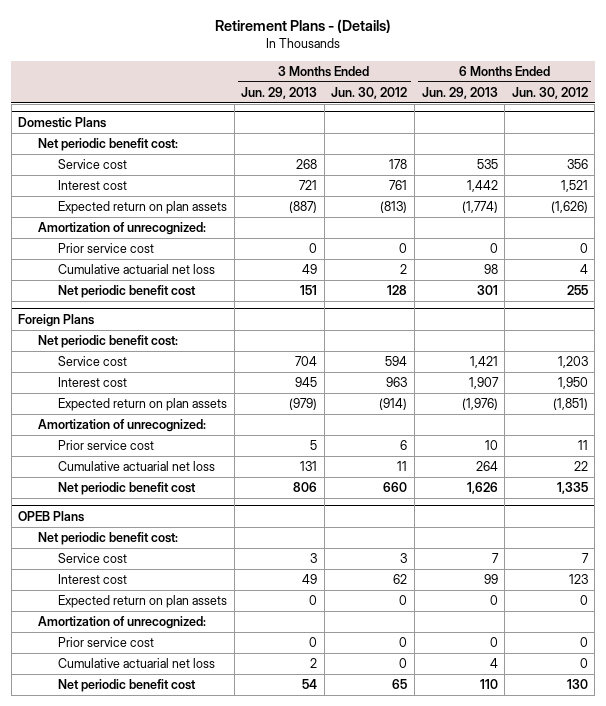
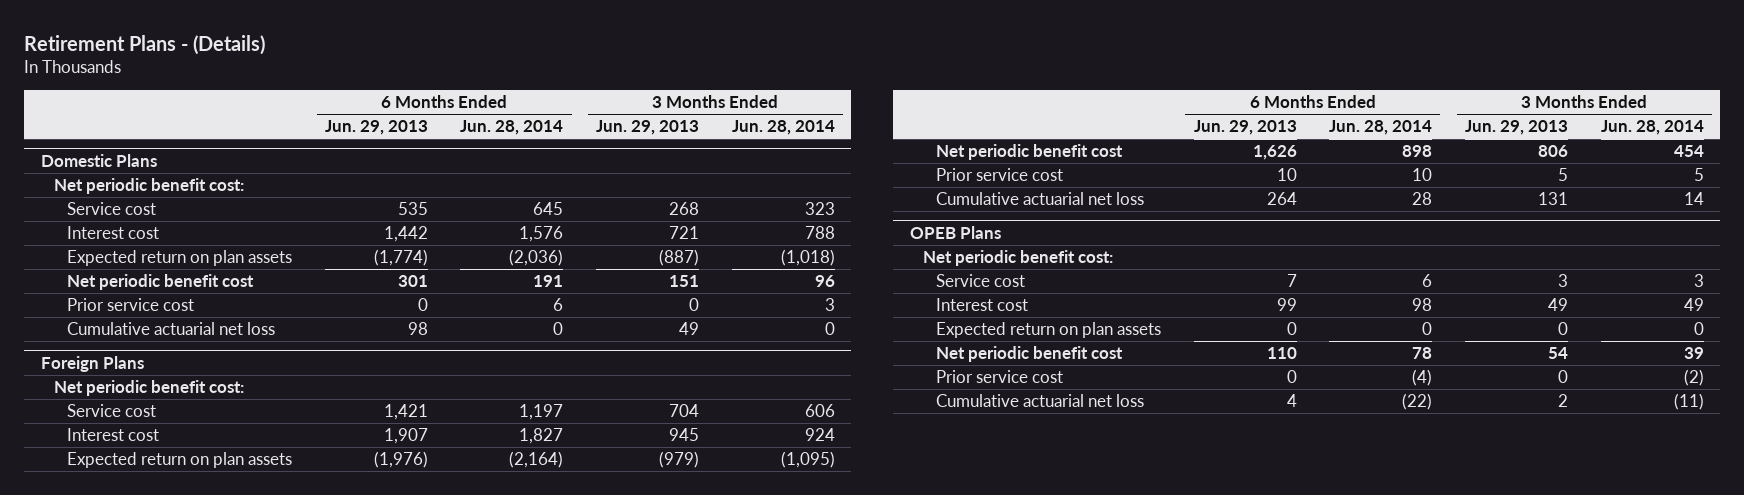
[331,86,408,99] Jun. 30, 2012 -> none
[511,86,588,99] Jun. 30, 2012 -> none
none -> [460,120,564,136] Jun. 28, 2014
none -> [731,120,835,136] Jun. 28, 2014
[38,222,207,236] Amortization of unrecognized: -> none
[58,285,197,299] Net periodic benefit cost -> [67,274,255,291] Net periodic benefit cost
[38,419,207,433] Amortization of unrecognized: -> none
[58,482,197,496] Net periodic benefit cost -> [935,144,1123,161] Net periodic benefit cost
[38,616,207,630] Amortization of unrecognized: -> none
[58,679,197,693] Net periodic benefit cost -> [935,346,1123,363] Net periodic benefit cost

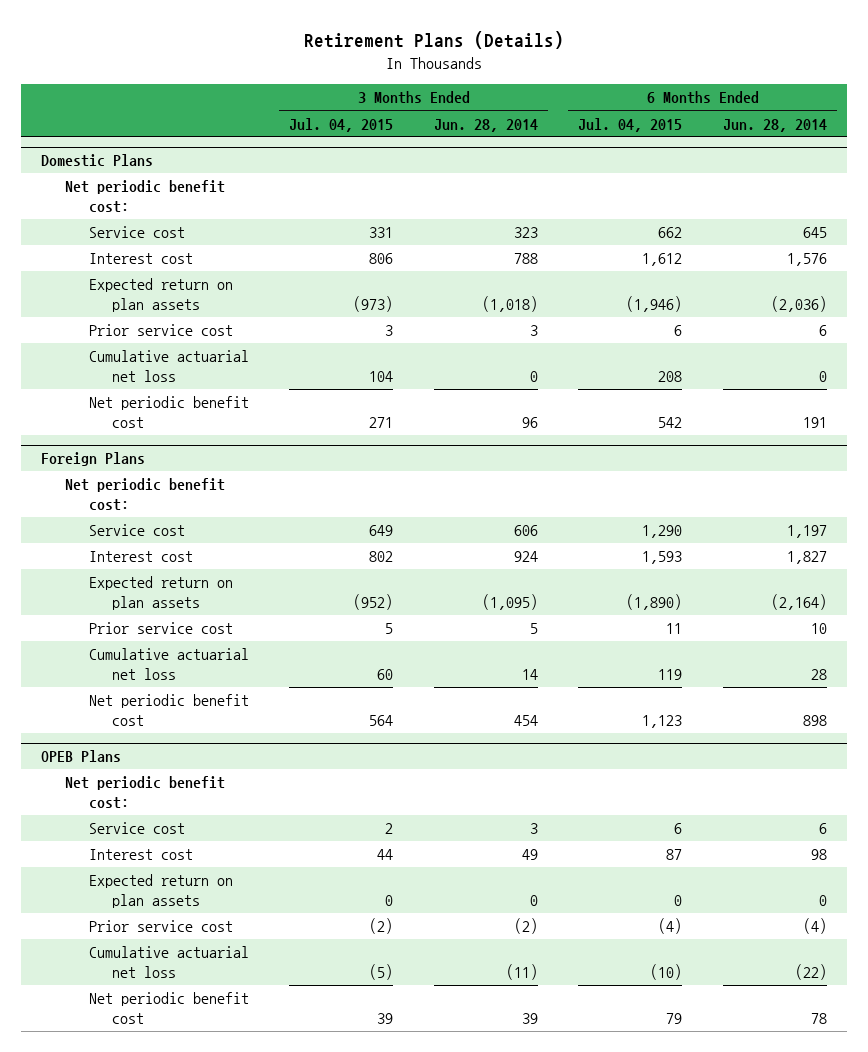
[24,34,266,55] Retirement Plans - (Details) -> [304,30,565,49] Retirement Plans (Details)
[324,120,428,136] Jun. 29, 2013 -> none
[596,120,700,136] Jun. 29, 2013 -> none
none -> [289,117,394,132] Jul. 04, 2015
none -> [578,117,683,132] Jul. 04, 2015
[67,274,255,291] Net periodic benefit cost -> [88,396,249,429] Net periodic benefit cost
[935,144,1123,161] Net periodic benefit cost -> [88,694,249,727] Net periodic benefit cost
[935,346,1123,363] Net periodic benefit cost -> [88,992,249,1025] Net periodic benefit cost

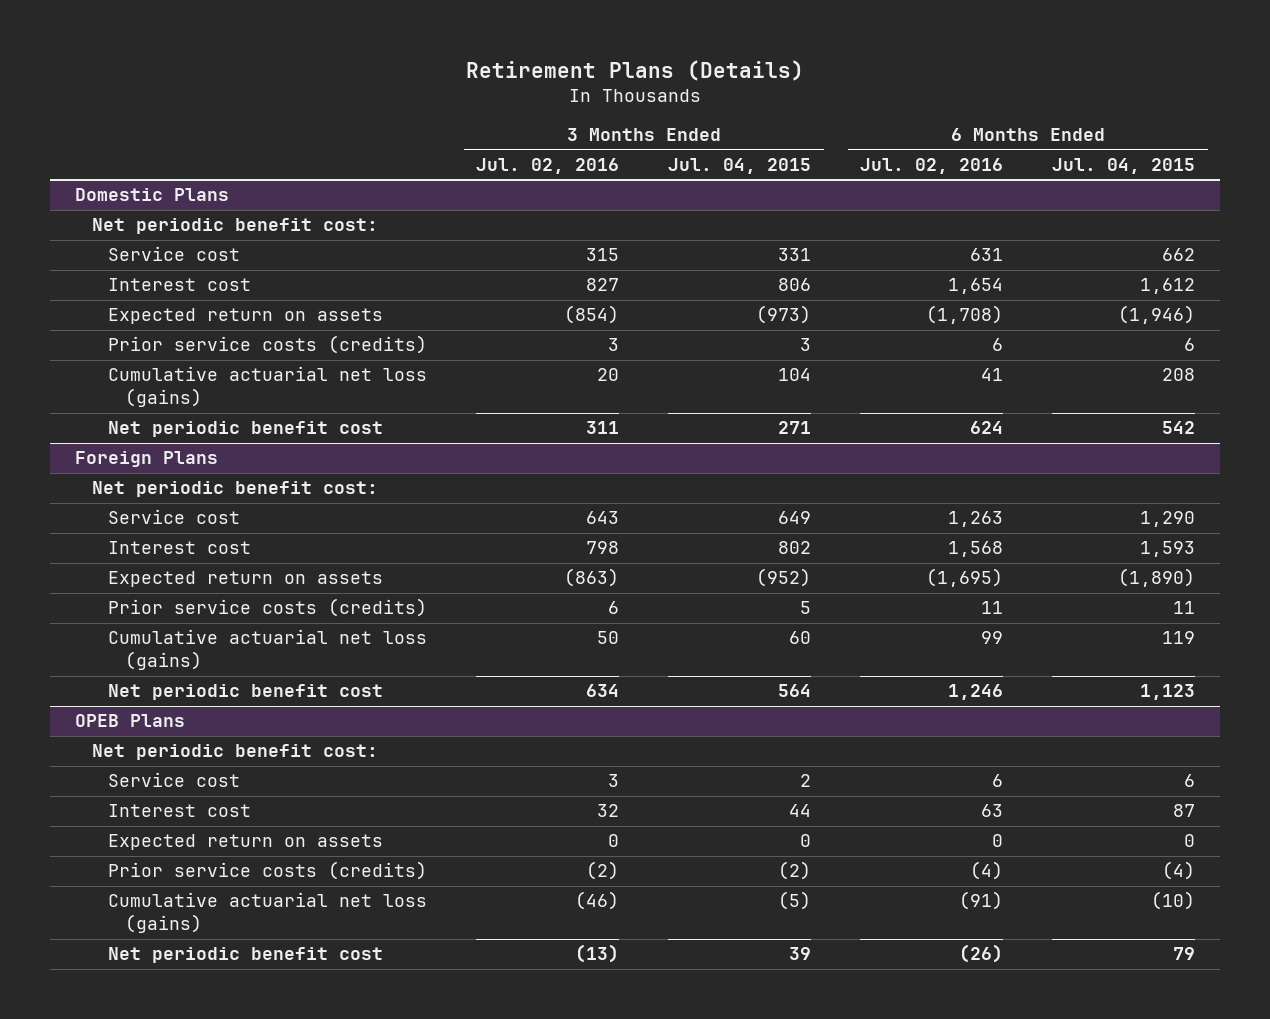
[433,118,538,132] Jun. 28, 2014 -> none
[722,118,827,132] Jun. 28, 2014 -> none
none -> [476,157,620,174] Jul. 02, 2016
none -> [860,157,1004,174] Jul. 02, 2016
[88,278,233,313] Expected return on plan assets -> [108,308,384,325] Expected return on assets
[88,324,233,337] Prior service cost -> [108,335,428,355] Prior service costs (credits)
[88,350,249,383] Cumulative actuarial net loss -> [108,366,428,408] Cumulative actuarial net loss (gains)
[88,576,233,611] Expected return on plan assets -> [108,571,384,588] Expected return on assets
[88,622,233,635] Prior service cost -> [108,598,428,618] Prior service costs (credits)
[88,648,249,681] Cumulative actuarial net loss -> [108,629,428,671] Cumulative actuarial net loss (gains)
[88,874,233,909] Expected return on plan assets -> [108,834,384,851] Expected return on assets
[88,920,233,933] Prior service cost -> [108,861,428,881] Prior service costs (credits)
[88,946,249,979] Cumulative actuarial net loss -> [108,892,428,934] Cumulative actuarial net loss (gains)

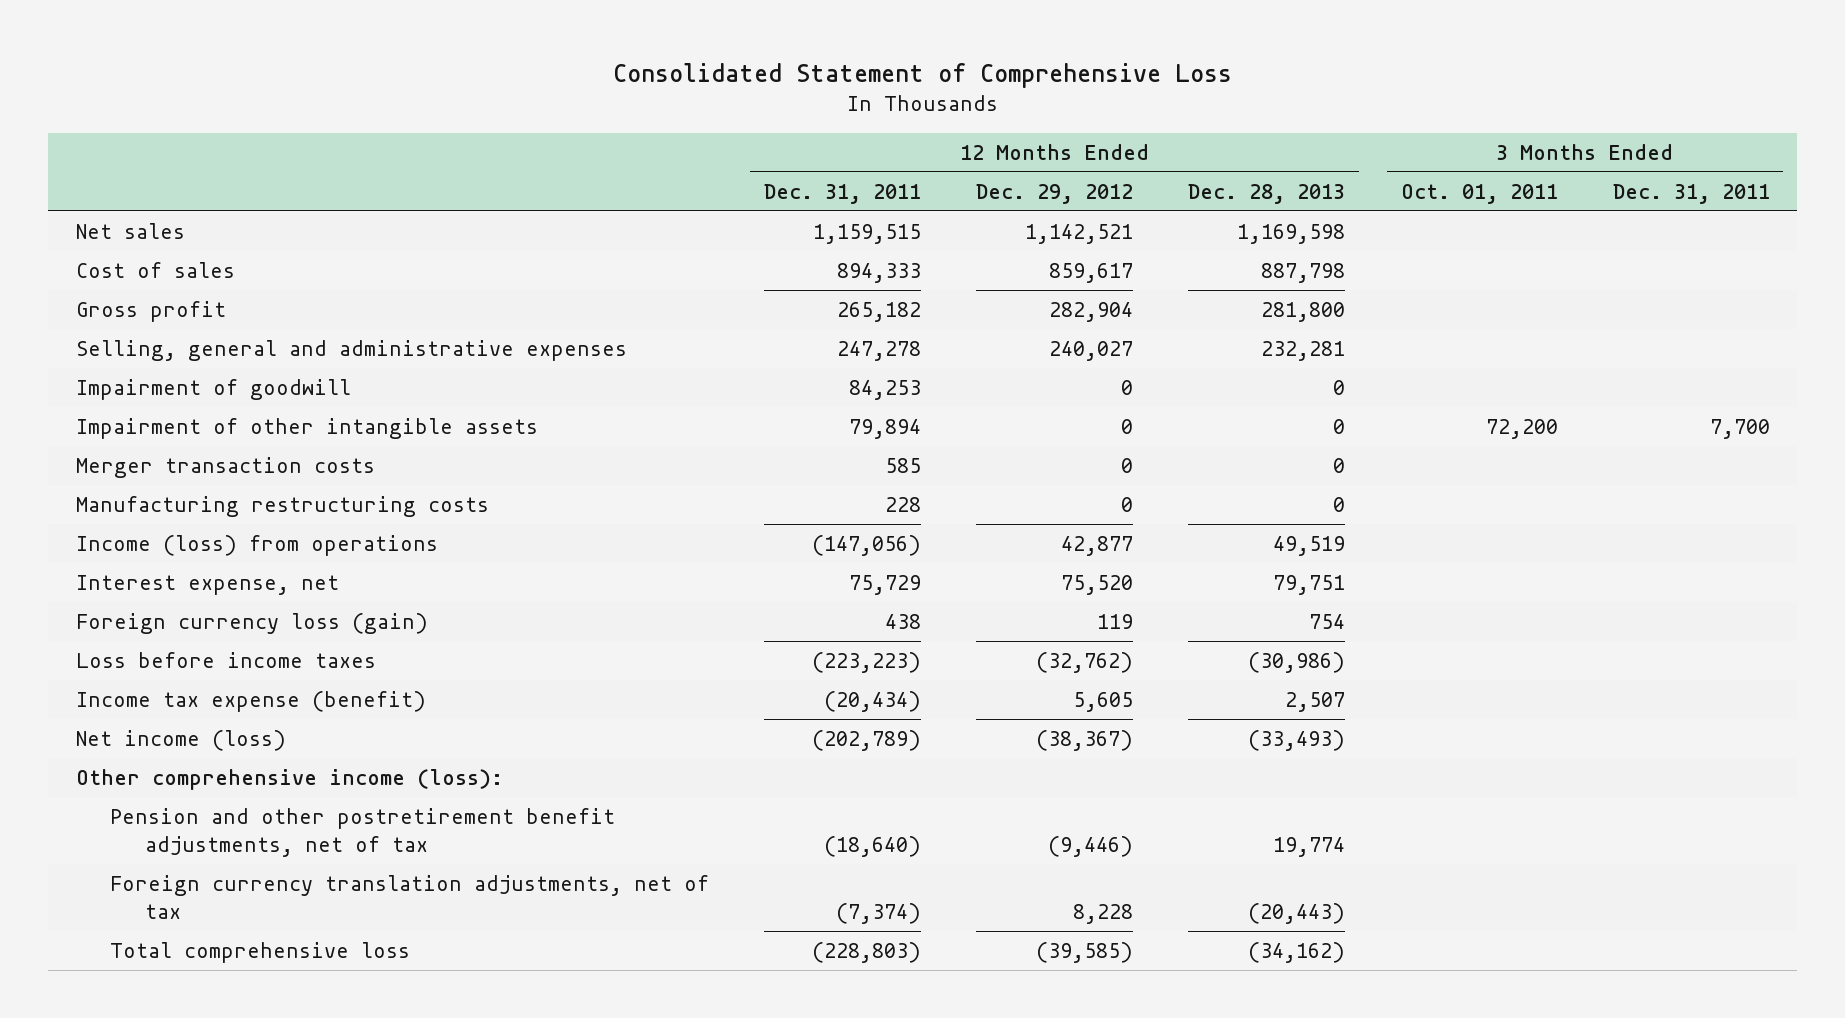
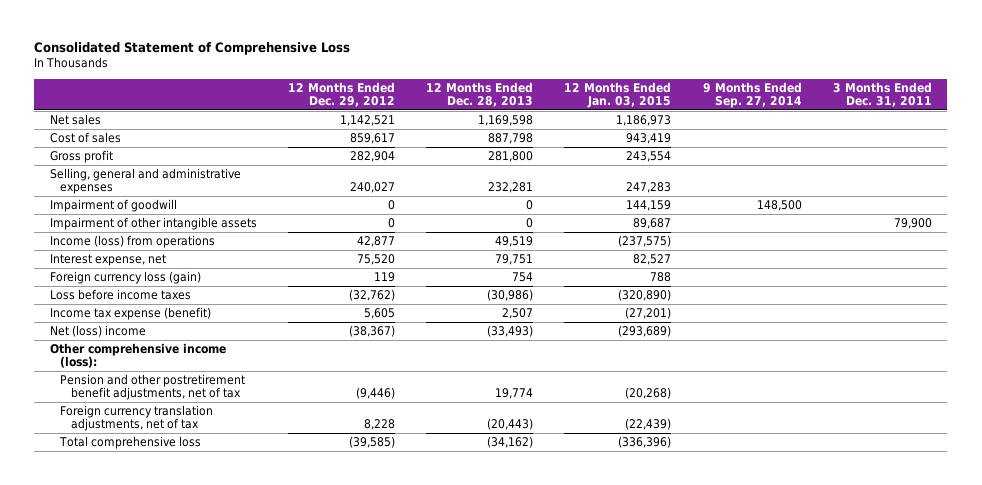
[764,183,922,204] Dec. 31, 2011 -> none
[1400,183,1558,204] Oct. 01, 2011 -> none
none -> [564,81,672,109] 12 Months Ended Jan. 03, 2015
none -> [702,81,802,109] 9 Months Ended Sep. 27, 2014
[75,456,375,478] Merger transaction costs -> none
[75,495,489,517] Manufacturing restructuring costs -> none
[1709,418,1770,439] 7,700 -> [893,218,932,230] 79,900
[75,729,286,751] Net income (loss) -> [49,325,146,338] Net (loss) income

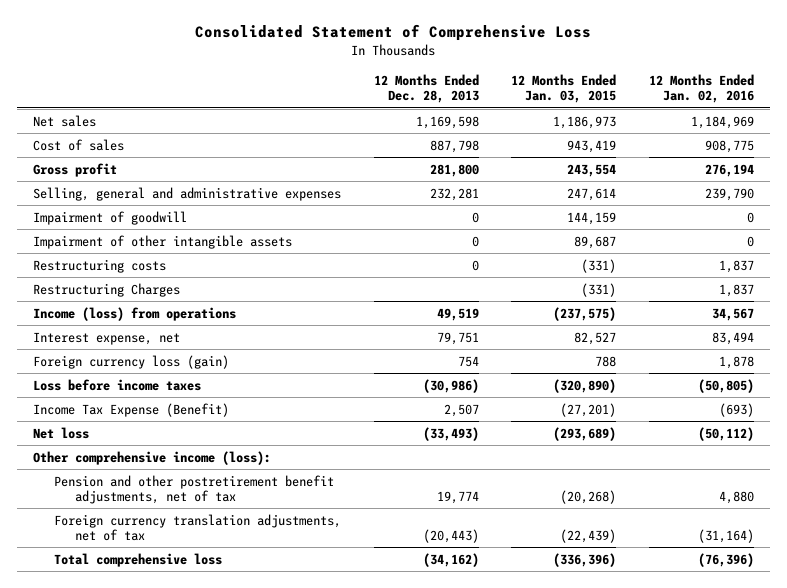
[288,81,396,108] 12 Months Ended Dec. 29, 2012 -> none
[702,81,802,109] 9 Months Ended Sep. 27, 2014 -> none
[832,81,932,108] 3 Months Ended Dec. 31, 2011 -> none
none -> [648,73,754,104] 12 Months Ended Jan. 02, 2016
[626,182,672,194] 247,283 -> [567,187,617,201] 247,614
none -> [33,258,167,273] Restructuring costs
none -> [33,282,181,297] Restructuring Charges
[49,307,211,321] Income tax expense (benefit) -> [33,402,230,417] Income Tax Expense (Benefit)
[49,325,146,338] Net (loss) income -> [33,426,90,439] Net loss

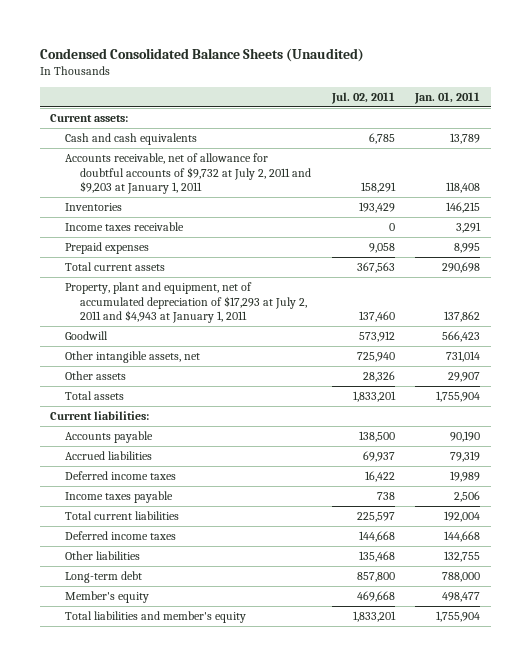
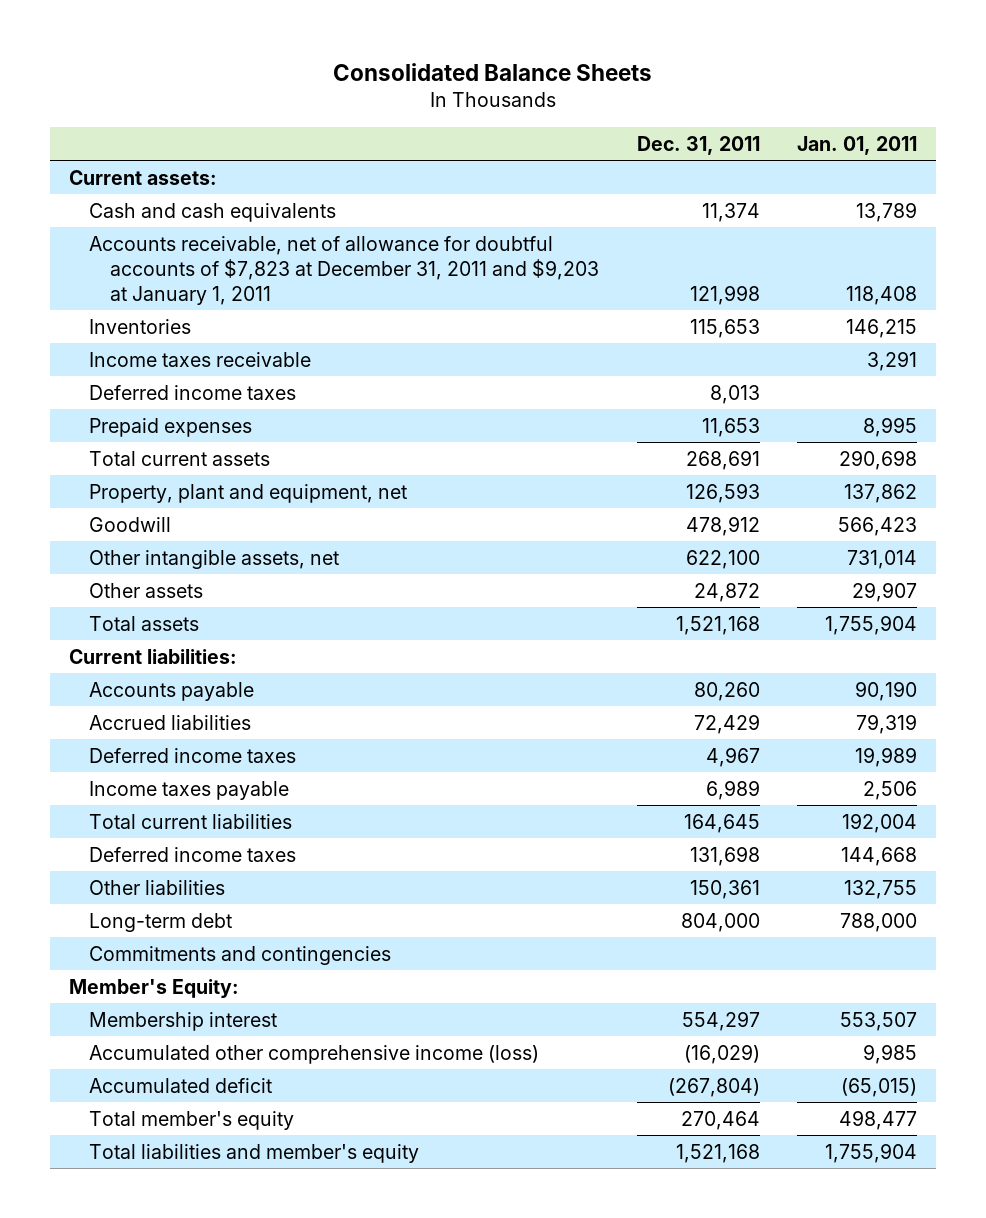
[39,47,364,62] Condensed Consolidated Balance Sheets (Unaudited) -> [333,62,653,81] Consolidated Balance Sheets
[330,92,395,105] Jul. 02, 2011 -> none
none -> [636,135,760,155] Dec. 31, 2011
[65,152,312,195] Accounts receivable, net of allowance for doubtful accounts of $9,732 at July 2, 2011 and $9,203 at January 1, 2011 -> [89,235,599,305] Accounts receivable, net of allowance for doubtful accounts of $7,823 at December 31, 2011 and $9,203 at January 1, 2011
none -> [89,384,297,400] Deferred income taxes
[65,281,308,324] Property, plant and equipment, net of accumulated depreciation of $17,293 at July 2, 2011 and $4,943 at January 1, 2011 -> [89,483,408,503] Property, plant and equipment, net
none -> [89,945,392,965] Commitments and contingencies
none -> [69,978,240,998] Member's Equity:
none -> [89,1011,278,1031] Membership interest
none -> [89,1044,540,1064] Accumulated other comprehensive income (loss)
none -> [89,1077,273,1093] Accumulated deficit
[65,590,150,603] Member's equity -> [89,1110,295,1130] Total member's equity

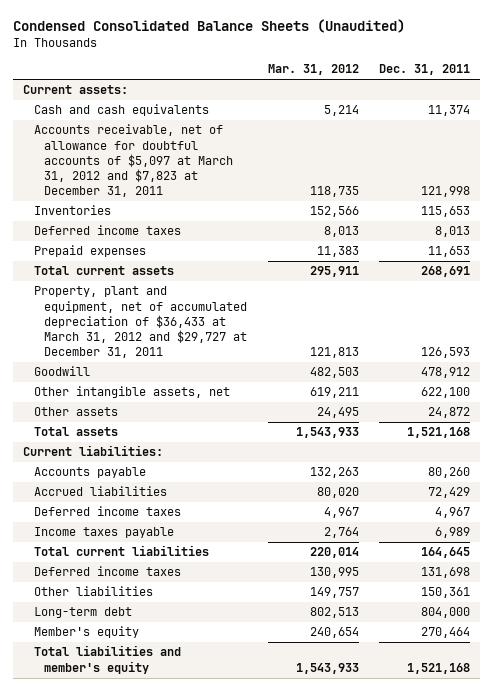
[333,62,653,81] Consolidated Balance Sheets -> [12,19,405,34] Condensed Consolidated Balance Sheets (Unaudited)
[797,135,918,155] Jan. 01, 2011 -> none
none -> [267,64,359,76] Mar. 31, 2012
[89,235,599,305] Accounts receivable, net of allowance for doubtful accounts of $7,823 at December 31, 2011 and $9,203 at January 1, 2011 -> [33,124,234,198] Accounts receivable, net of allowance for doubtful accounts of $5,097 at March 31, 2012 and $7,823 at December 31, 2011
[89,351,312,367] Income taxes receivable -> none
[89,483,408,503] Property, plant and equipment, net -> [33,286,248,359] Property, plant and equipment, net of accumulated depreciation of $36,433 at March 31, 2012 and $29,727 at December 31, 2011
[89,945,392,965] Commitments and contingencies -> none
[69,978,240,998] Member's Equity: -> none
[89,1011,278,1031] Membership interest -> none
[89,1044,540,1064] Accumulated other comprehensive income (loss) -> none
[89,1077,273,1093] Accumulated deficit -> none
[89,1110,295,1130] Total member's equity -> [33,626,139,639] Member's equity

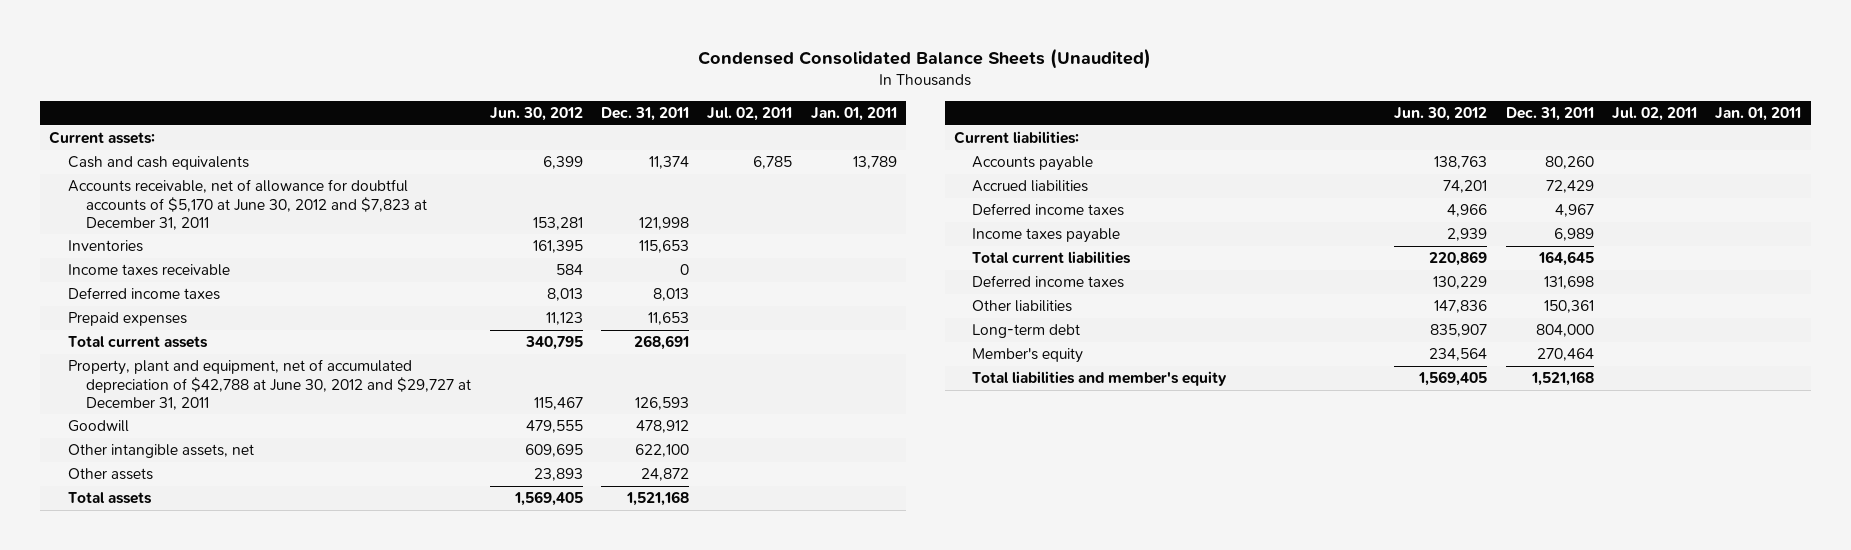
[267,64,359,76] Mar. 31, 2012 -> none
none -> [489,107,583,122] Jun. 30, 2012
none -> [707,107,793,122] Jul. 02, 2011
none -> [810,107,897,122] Jan. 01, 2011
[33,124,234,198] Accounts receivable, net of allowance for doubtful accounts of $5,097 at March 31, 2012 and $7,823 at December 31, 2011 -> [67,179,428,230] Accounts receivable, net of allowance for doubtful accounts of $5,170 at June 30, 2012 and $7,823 at December 31, 2011
none -> [67,264,230,277] Income taxes receivable
[33,286,248,359] Property, plant and equipment, net of accumulated depreciation of $36,433 at March 31, 2012 and $29,727 at December 31, 2011 -> [67,359,472,410] Property, plant and equipment, net of accumulated depreciation of $42,788 at June 30, 2012 and $29,727 at December 31, 2011

